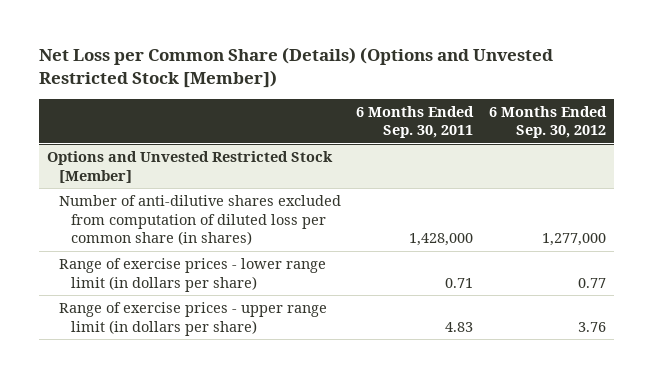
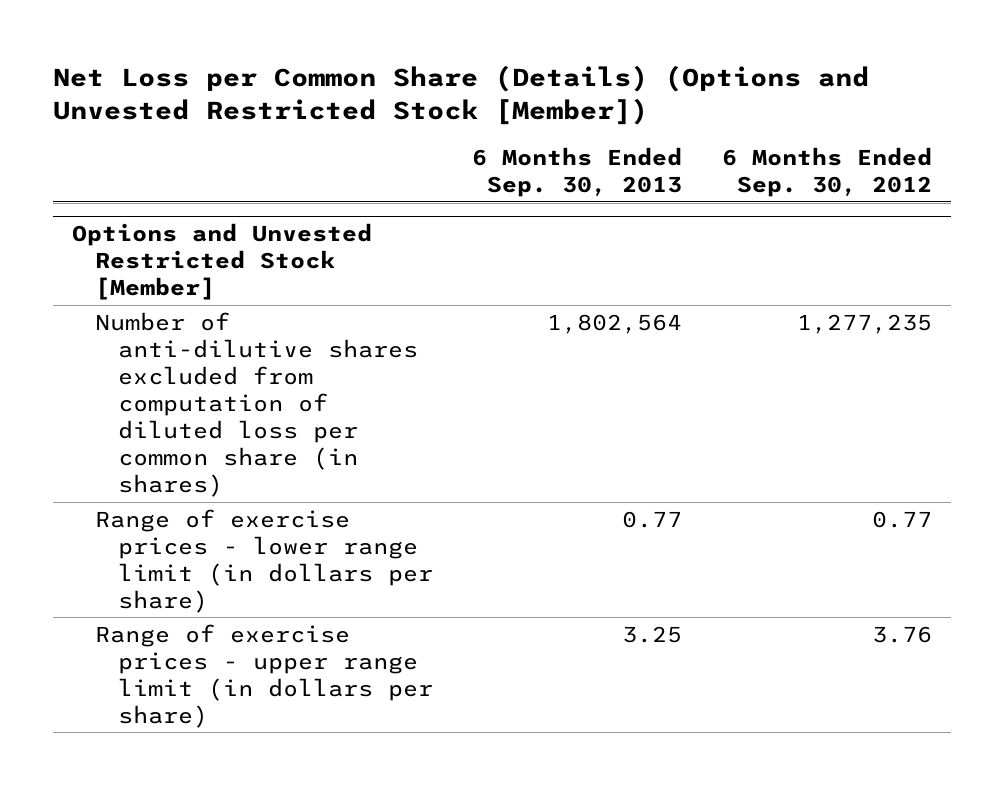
[356,105,475,139] 6 Months Ended Sep. 30, 2011 -> none
none -> [472,146,683,197] 6 Months Ended Sep. 30, 2013
[541,233,606,247] 1,277,000 -> [796,313,932,334] 1,277,235

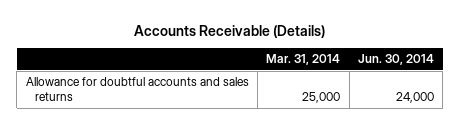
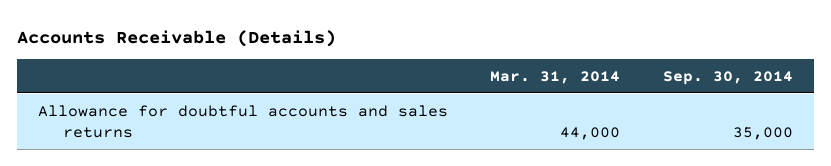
[357,53,434,65] Jun. 30, 2014 -> none
none -> [662,70,793,85] Sep. 30, 2014
[302,92,341,104] 25,000 -> [560,126,621,140] 44,000

